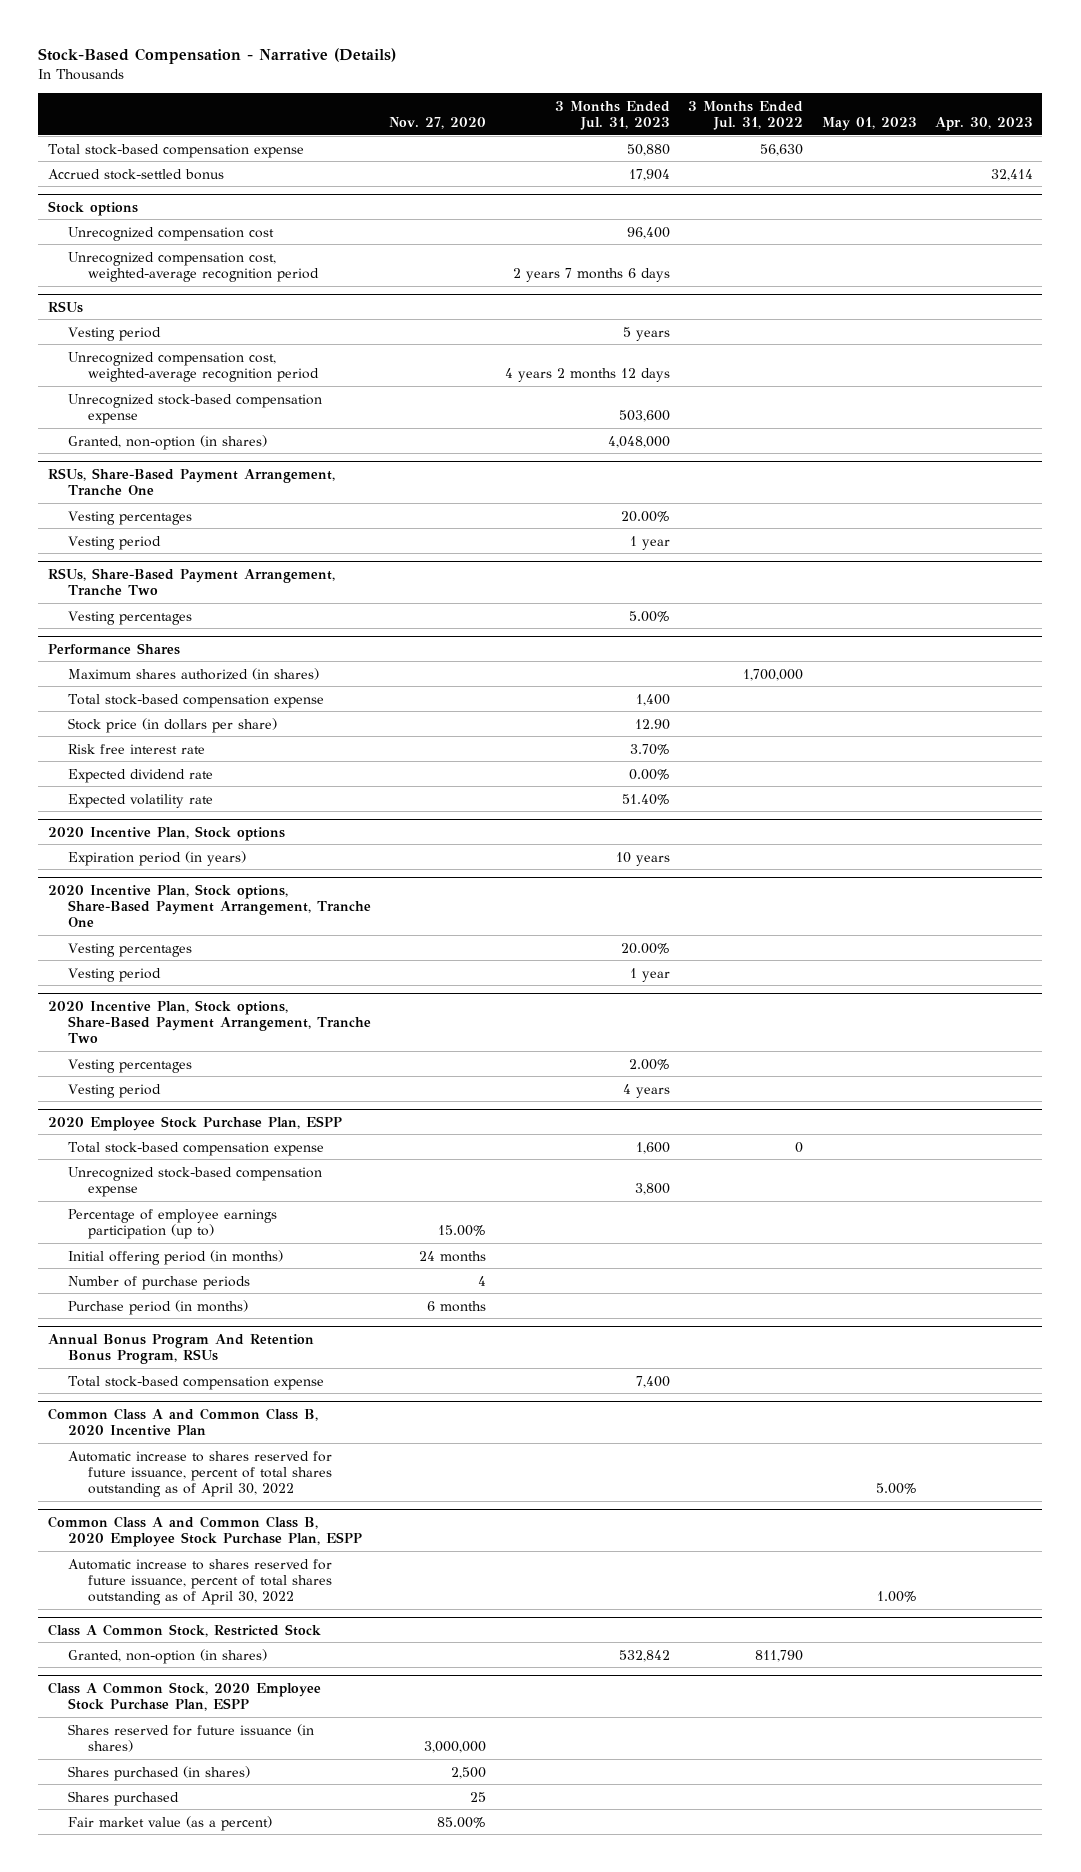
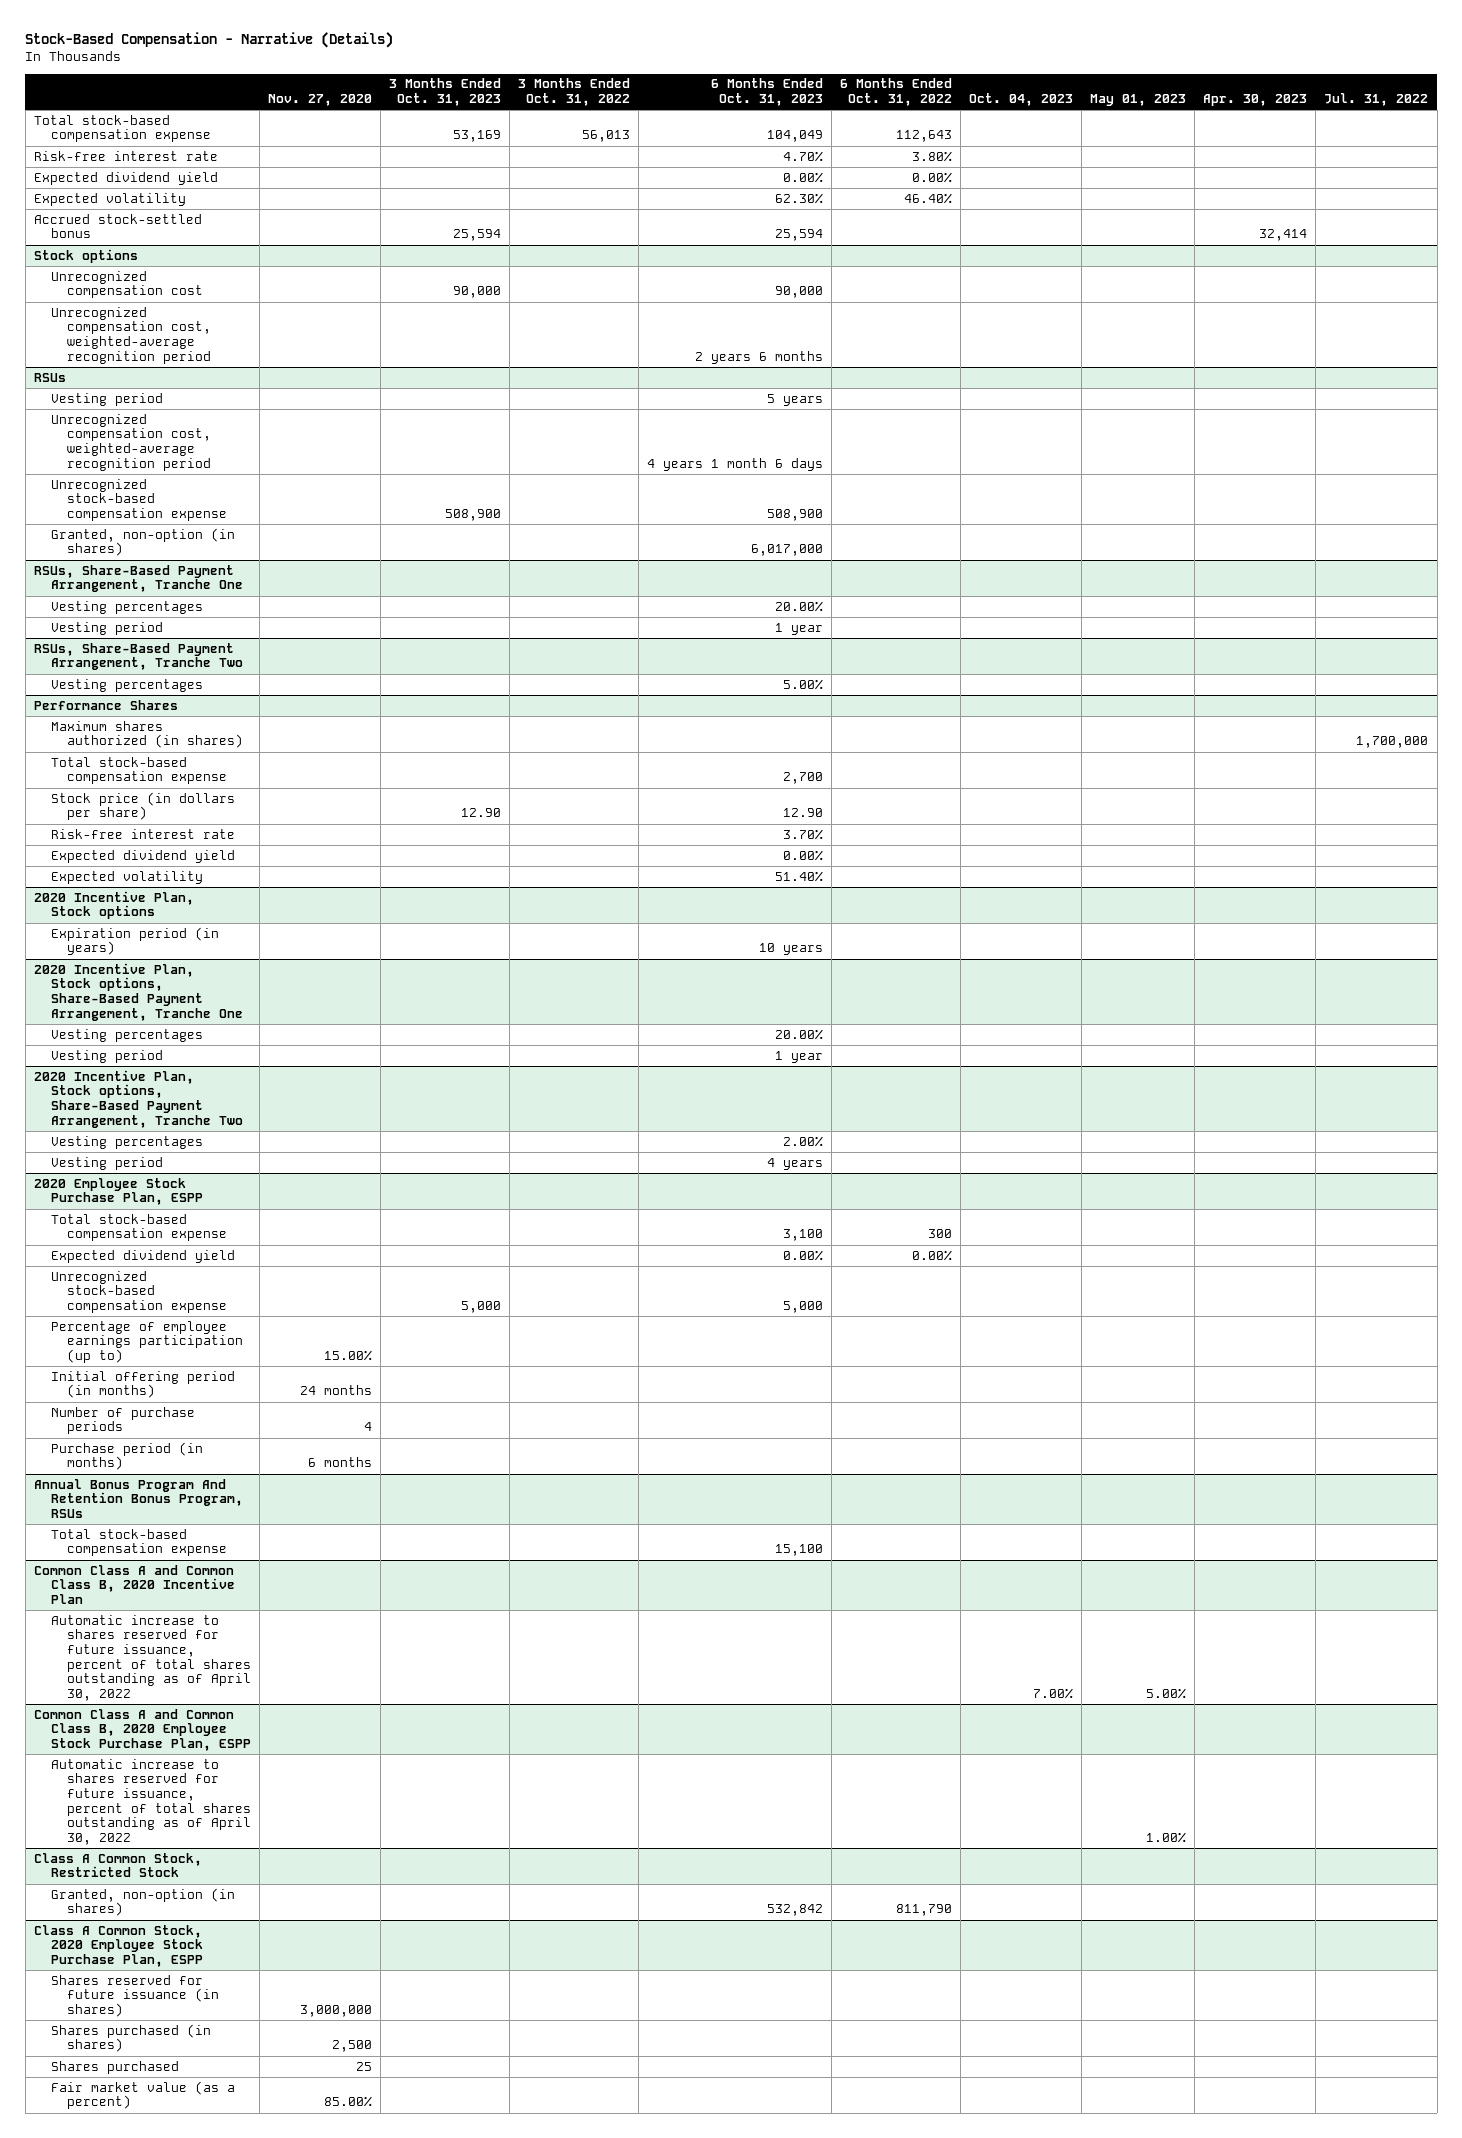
[554,100,670,131] 3 Months Ended Jul. 31, 2023 -> none
[688,100,804,131] 3 Months Ended Jul. 31, 2022 -> none
none -> [389,78,502,106] 3 Months Ended Oct. 31, 2023
none -> [518,78,631,106] 3 Months Ended Oct. 31, 2022
none -> [711,78,824,106] 6 Months Ended Oct. 31, 2023
none -> [840,78,953,106] 6 Months Ended Oct. 31, 2022
none -> [969,92,1074,106] Oct. 04, 2023
none -> [1324,92,1429,106] Jul. 31, 2022
none -> [33,150,218,161] Risk-free interest rate
none -> [33,171,218,185] Expected dividend yield
none -> [33,192,186,206] Expected volatility
[68,743,206,754] Risk free interest rate -> [50,828,235,839] Risk-free interest rate
[68,768,214,783] Expected dividend rate -> [50,849,235,863] Expected dividend yield
[68,793,214,808] Expected volatility rate -> [50,870,203,884] Expected volatility
none -> [50,1249,235,1263] Expected dividend yield

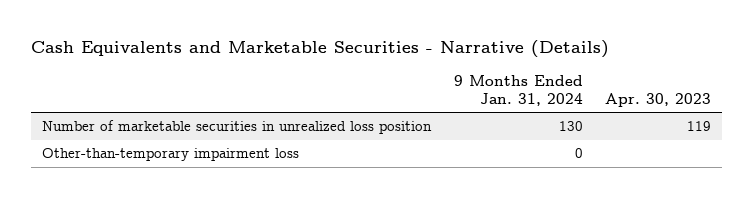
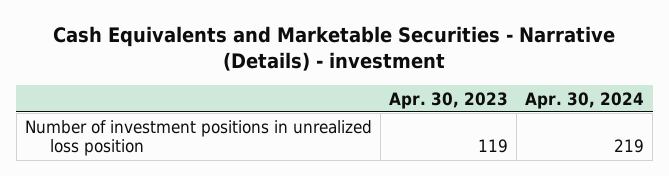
[31,40,610,59] Cash Equivalents and Marketable Securities - Narrative (Details) -> [53,26,616,72] Cash Equivalents and Marketable Securities - Narrative (Details) - investment
[453,75,583,107] 9 Months Ended Jan. 31, 2024 -> none
none -> [525,91,645,109] Apr. 30, 2024
[42,148,300,162] Other-than-temporary impairment loss -> none
[42,120,433,135] Number of marketable securities in unrealized loss position -> [24,119,372,157] Number of investment positions in unrealized loss position

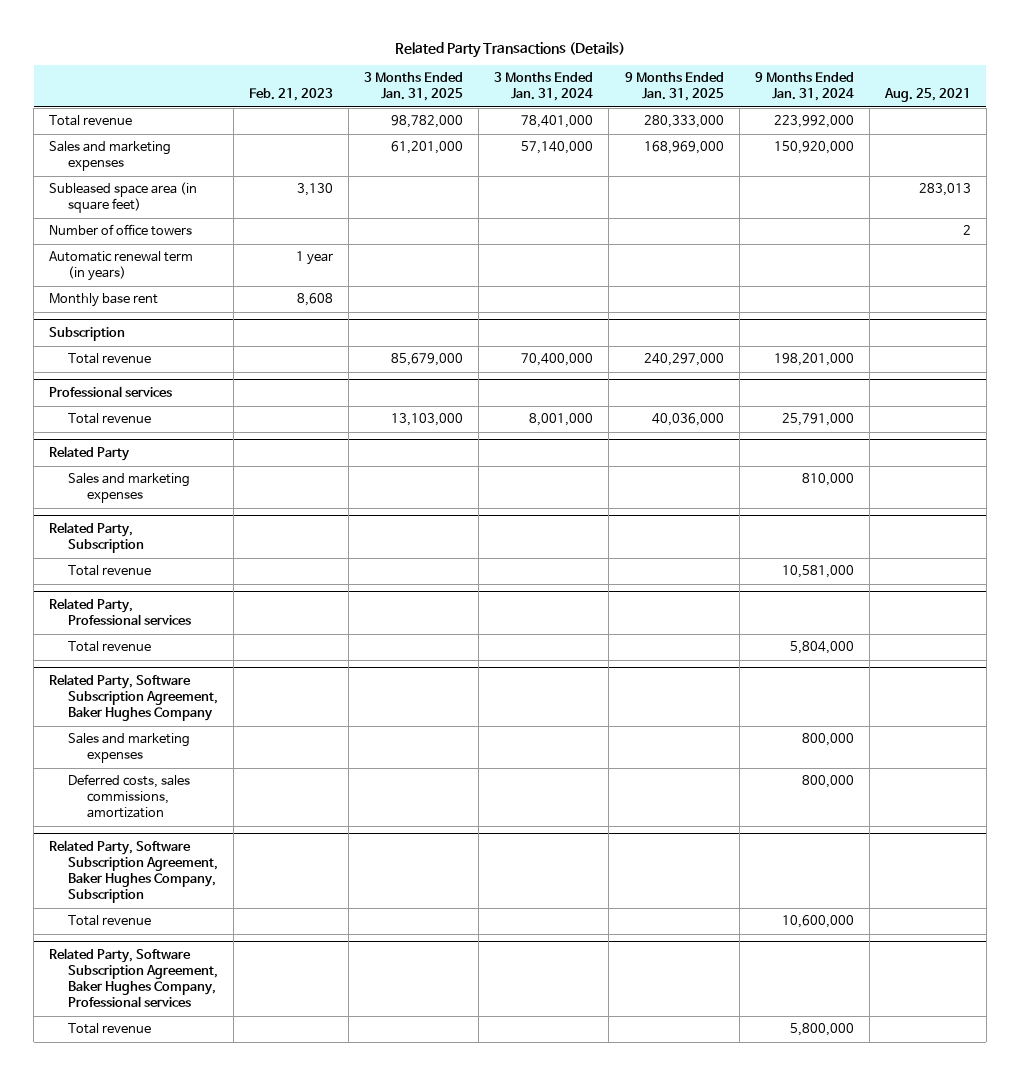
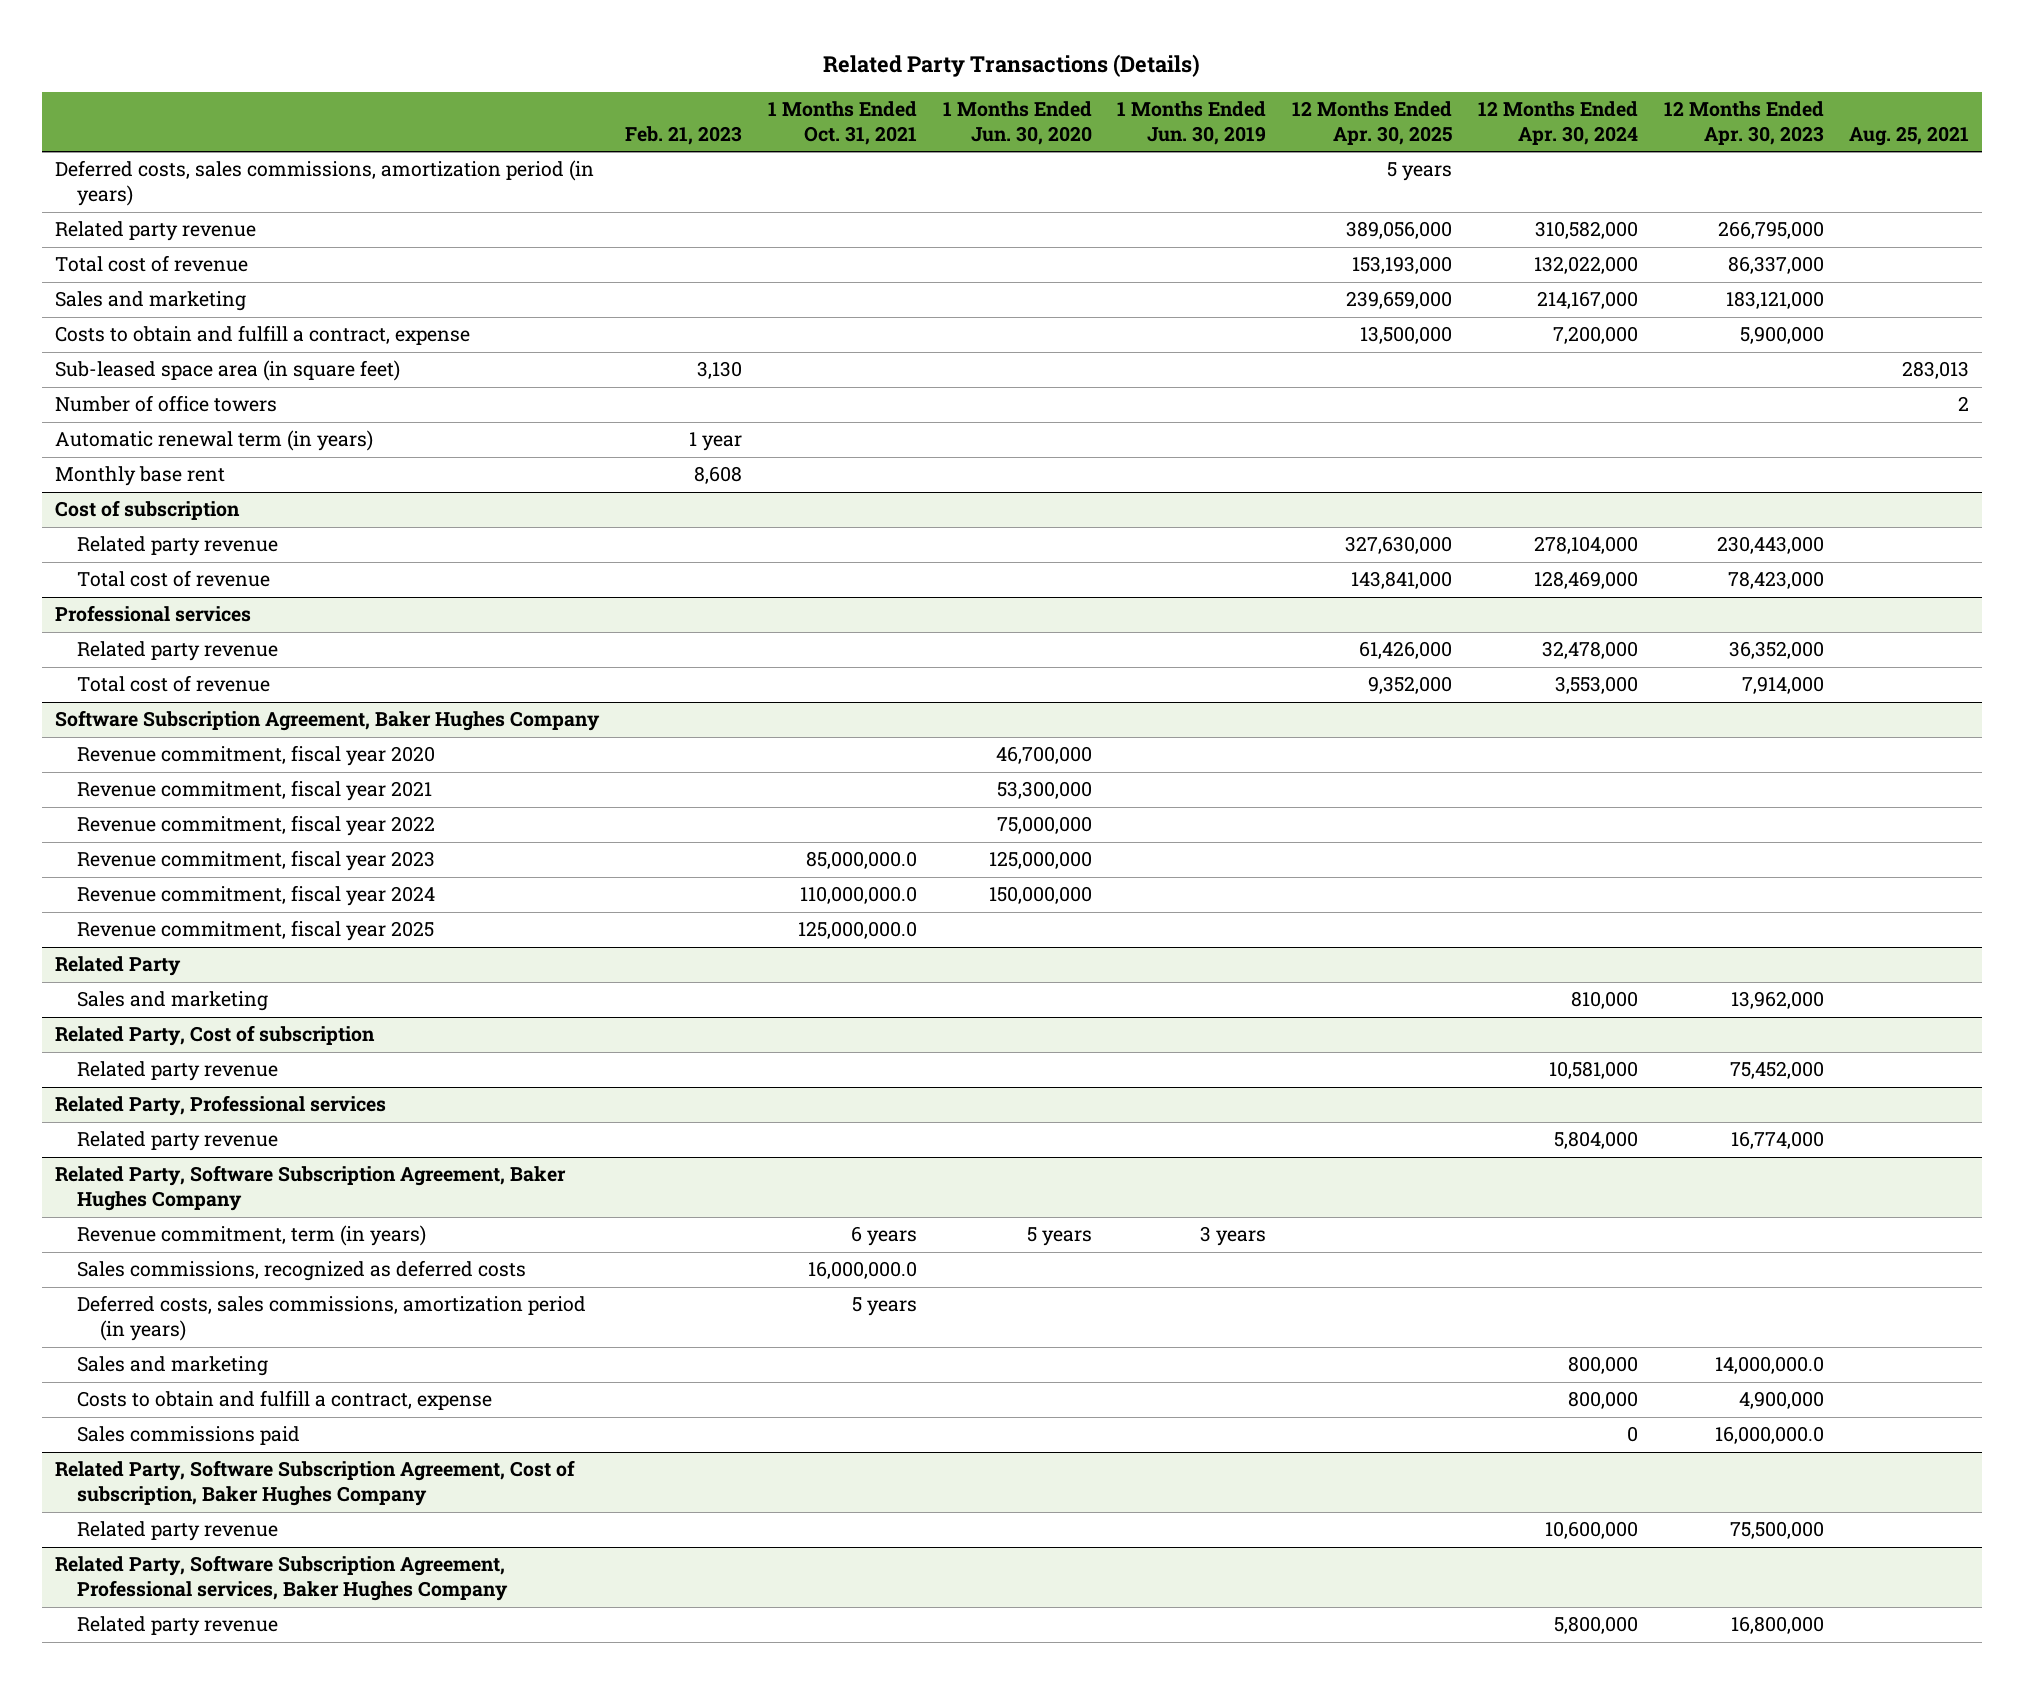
[364,72,464,102] 3 Months Ended Jan. 31, 2025 -> none
[494,72,594,102] 3 Months Ended Jan. 31, 2024 -> none
[624,72,724,102] 9 Months Ended Jan. 31, 2025 -> none
[754,72,854,102] 9 Months Ended Jan. 31, 2024 -> none
none -> [767,100,917,145] 1 Months Ended Oct. 31, 2021
none -> [942,100,1092,145] 1 Months Ended Jun. 30, 2020
none -> [1117,100,1267,145] 1 Months Ended Jun. 30, 2019
none -> [1292,100,1453,145] 12 Months Ended Apr. 30, 2025
none -> [1477,100,1638,145] 12 Months Ended Apr. 30, 2024
none -> [1663,100,1824,145] 12 Months Ended Apr. 30, 2023
none -> [55,160,595,207] Deferred costs, sales commissions, amortization period (in years)
[49,115,133,127] Total revenue -> [55,221,257,242] Related party revenue
none -> [55,255,249,273] Total cost of revenue
[49,141,172,172] Sales and marketing expenses -> [55,291,247,312] Sales and marketing
none -> [55,325,471,346] Costs to obtain and fulfill a contract, expense
[49,182,198,214] Subleased space area (in square feet) -> [55,360,401,382] Sub-leased space area (in square feet)
[49,327,126,342] Subscription -> [55,500,241,521] Cost of subscription
[67,353,151,365] Total revenue -> [77,536,279,557] Related party revenue
none -> [77,570,271,588] Total cost of revenue
[67,413,151,425] Total revenue -> [77,641,279,662] Related party revenue
none -> [77,675,271,693] Total cost of revenue
none -> [55,710,601,732] Software Subscription Agreement, Baker Hughes Company
none -> [77,745,436,767] Revenue commitment, fiscal year 2020
none -> [77,780,433,802] Revenue commitment, fiscal year 2021
none -> [77,815,436,837] Revenue commitment, fiscal year 2022
none -> [77,850,436,872] Revenue commitment, fiscal year 2023
none -> [77,885,436,907] Revenue commitment, fiscal year 2024
none -> [77,920,435,942] Revenue commitment, fiscal year 2025
[67,473,190,504] Sales and marketing expenses -> [77,991,269,1012] Sales and marketing
[49,522,144,554] Related Party, Subscription -> [55,1025,376,1047] Related Party, Cost of subscription
[67,565,151,577] Total revenue -> [77,1061,279,1082] Related party revenue
[67,641,151,653] Total revenue -> [77,1131,279,1152] Related party revenue
none -> [77,1225,427,1247] Revenue commitment, term (in years)
none -> [77,1260,527,1282] Sales commissions, recognized as deferred costs
none -> [77,1295,587,1342] Deferred costs, sales commissions, amortization period (in years)
[67,733,190,764] Sales and marketing expenses -> [77,1356,269,1377] Sales and marketing
[67,774,190,819] Deferred costs, sales commissions, amortization -> [77,1390,493,1411] Costs to obtain and fulfill a contract, expense
none -> [77,1426,301,1446] Sales commissions paid
[49,840,218,904] Related Party, Software Subscription Agreement, Baker Hughes Company, Subscription -> [55,1460,576,1507] Related Party, Software Subscription Agreement, Cost of subscription, Baker Hughes Company
[67,915,151,927] Total revenue -> [77,1521,279,1542] Related party revenue
[49,948,218,1008] Related Party, Software Subscription Agreement, Baker Hughes Company, Professional services -> [55,1555,509,1602] Related Party, Software Subscription Agreement, Professional services, Baker Hughes Company
[67,1023,151,1035] Total revenue -> [77,1616,279,1637] Related party revenue

